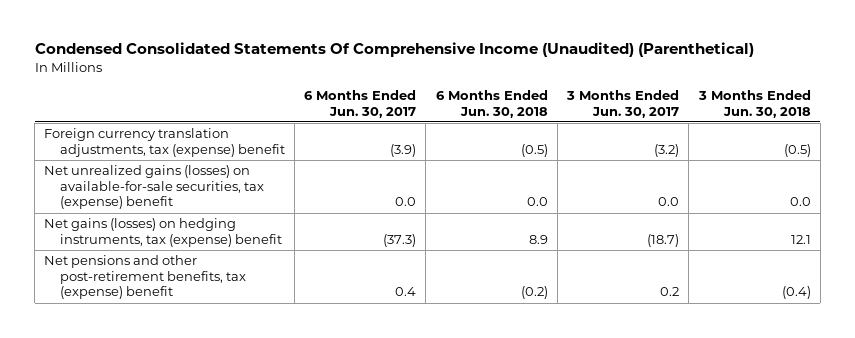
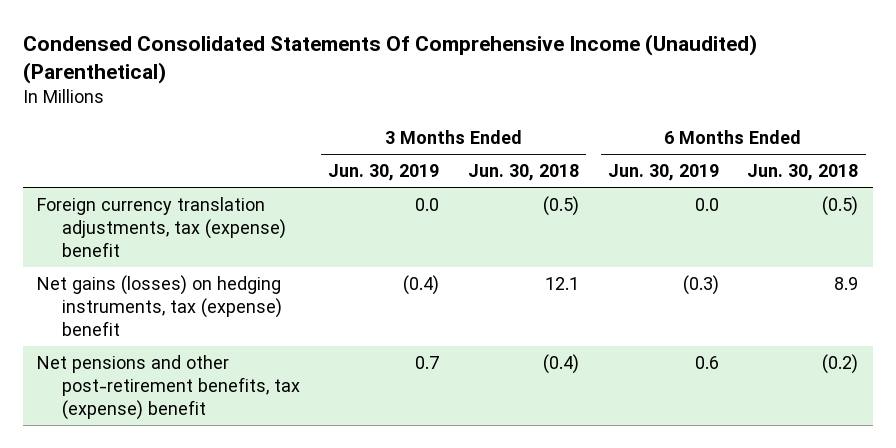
[304,90,417,118] 6 Months Ended Jun. 30, 2017 -> none
[566,90,680,118] 3 Months Ended Jun. 30, 2017 -> none
none -> [328,164,440,182] Jun. 30, 2019
none -> [607,164,719,182] Jun. 30, 2019
[44,165,264,210] Net unrealized gains (losses) on available-for-sale securities, tax (expense) benefit -> none

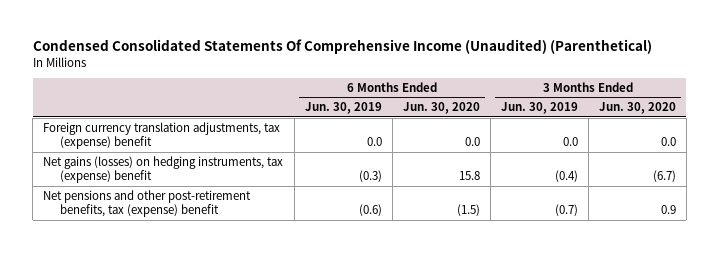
[468,164,580,182] Jun. 30, 2018 -> none
[747,164,859,182] Jun. 30, 2018 -> none
none -> [402,102,480,115] Jun. 30, 2020
none -> [598,102,676,115] Jun. 30, 2020
[415,355,440,369] 0.7 -> [554,204,578,217] (0.7)
[694,355,719,369] 0.6 -> [358,204,382,217] (0.6)

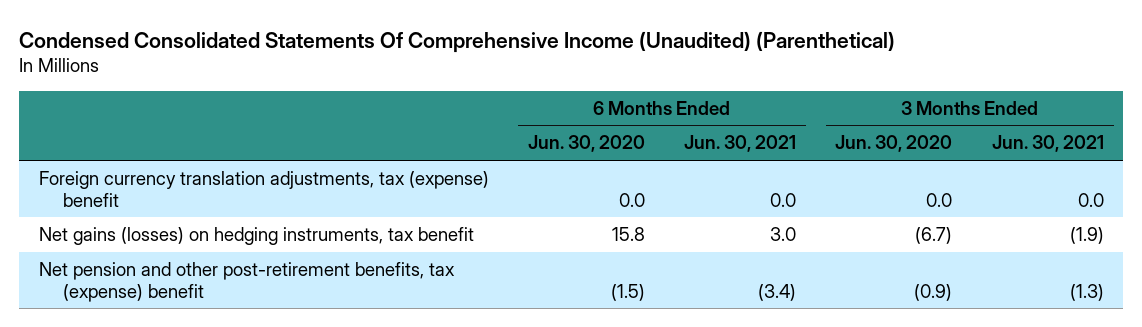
[304,102,382,115] Jun. 30, 2019 -> none
[500,102,578,115] Jun. 30, 2019 -> none
none -> [684,135,797,153] Jun. 30, 2021
none -> [991,135,1104,153] Jun. 30, 2021
[43,155,284,184] Net gains (losses) on hedging instruments, tax (expense) benefit -> [38,227,474,246] Net gains (losses) on hedging instruments, tax benefit
[43,189,252,218] Net pensions and other post-retirement benefits, tax (expense) benefit -> [38,262,455,302] Net pension and other post-retirement benefits, tax (expense) benefit
[660,205,676,215] 0.9 -> [914,283,953,301] (0.9)

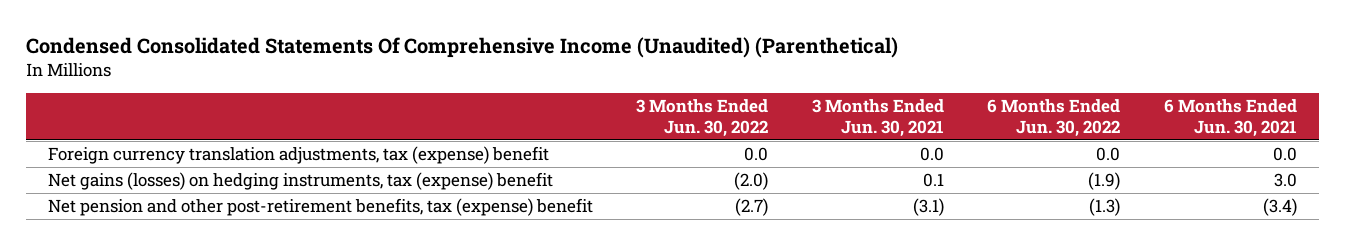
[527,135,645,153] Jun. 30, 2020 -> none
[835,135,953,153] Jun. 30, 2020 -> none
none -> [636,99,769,138] 3 Months Ended Jun. 30, 2022
none -> [987,99,1121,138] 6 Months Ended Jun. 30, 2022
[38,227,474,246] Net gains (losses) on hedging instruments, tax benefit -> [47,172,553,191] Net gains (losses) on hedging instruments, tax (expense) benefit
[1069,227,1104,245] (1.9) -> [922,173,944,188] 0.1
[1069,283,1104,301] (1.3) -> [912,198,944,217] (3.1)

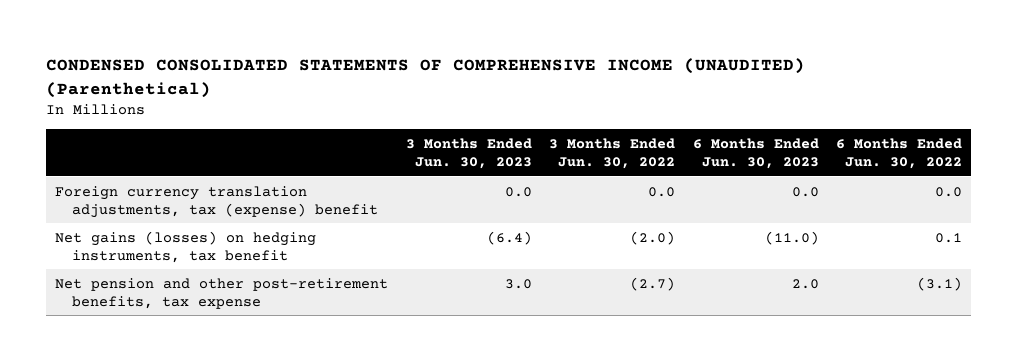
[25,36,898,58] Condensed Consolidated Statements Of Comprehensive Income (Unaudited) (Parenthetical) -> [46,57,806,98] CONDENSED CONSOLIDATED STATEMENTS OF COMPREHENSIVE INCOME (UNAUDITED) (Parenthetical)
[811,99,944,138] 3 Months Ended Jun. 30, 2021 -> none
[1164,99,1298,138] 6 Months Ended Jun. 30, 2021 -> none
none -> [405,137,532,170] 3 Months Ended Jun. 30, 2023
none -> [692,137,819,170] 6 Months Ended Jun. 30, 2023
[47,172,553,191] Net gains (losses) on hedging instruments, tax (expense) benefit -> [55,230,317,263] Net gains (losses) on hedging instruments, tax benefit
[1088,172,1121,191] (1.9) -> [935,232,963,243] 0.1
[47,198,593,217] Net pension and other post-retirement benefits, tax (expense) benefit -> [55,277,389,309] Net pension and other post-retirement benefits, tax expense
[1089,198,1121,217] (1.3) -> [917,276,963,291] (3.1)

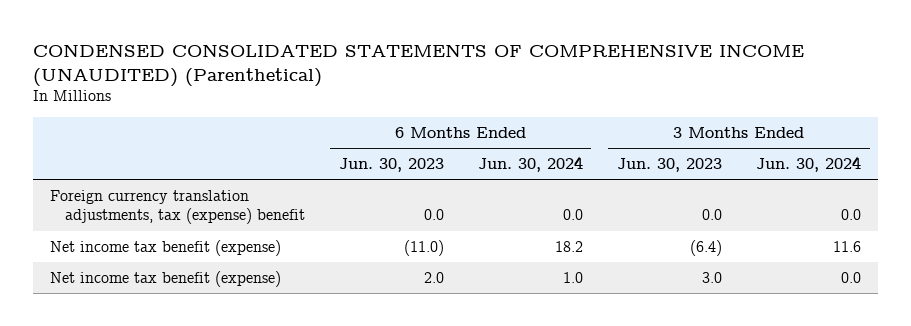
[549,137,676,170] 3 Months Ended Jun. 30, 2022 -> none
[836,137,963,170] 6 Months Ended Jun. 30, 2022 -> none
none -> [477,156,583,173] Jun. 30, 2024
none -> [756,156,862,173] Jun. 30, 2024
[55,230,317,263] Net gains (losses) on hedging instruments, tax benefit -> [50,239,282,256] Net income tax benefit (expense)
[55,277,389,309] Net pension and other post-retirement benefits, tax expense -> [50,270,282,287] Net income tax benefit (expense)

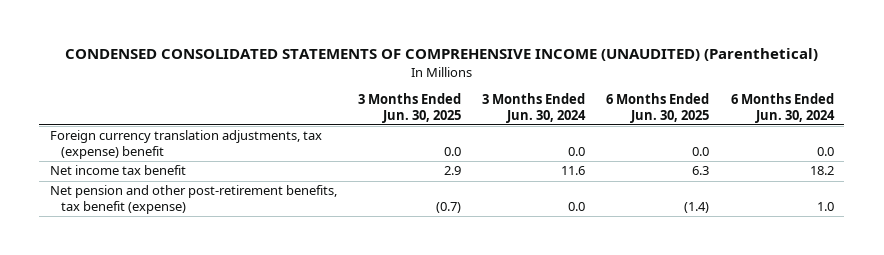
[338,158,444,173] Jun. 30, 2023 -> none
[616,158,722,173] Jun. 30, 2023 -> none
none -> [358,93,462,123] 3 Months Ended Jun. 30, 2025
none -> [606,93,710,123] 6 Months Ended Jun. 30, 2025
[50,239,282,256] Net income tax benefit (expense) -> [50,165,187,176] Net income tax benefit
[50,270,282,287] Net income tax benefit (expense) -> [50,185,338,214] Net pension and other post-retirement benefits, tax benefit (expense)

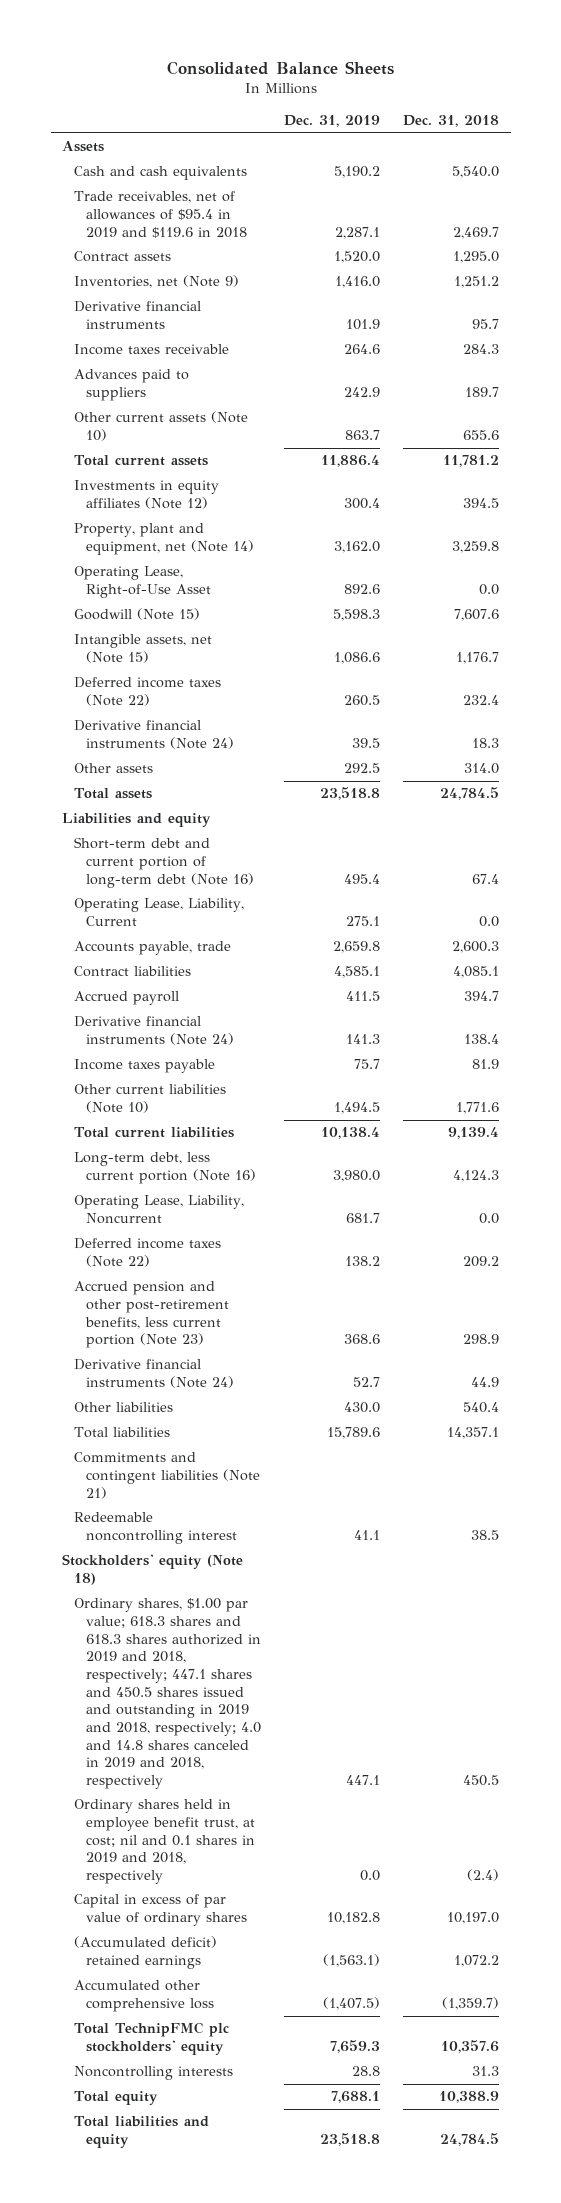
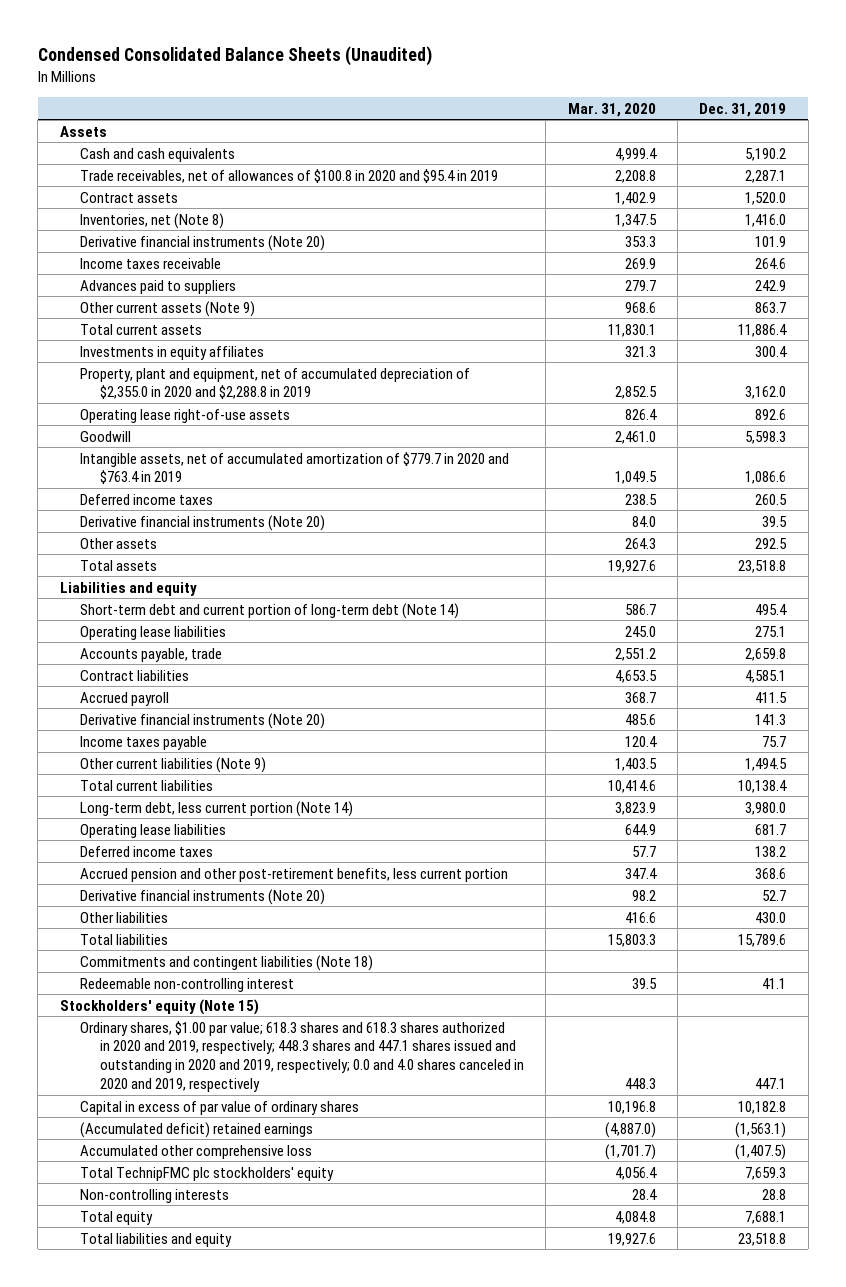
[166,60,394,75] Consolidated Balance Sheets -> [37,46,432,67] Condensed Consolidated Balance Sheets (Unaudited)
[402,115,499,128] Dec. 31, 2018 -> none
none -> [567,102,656,117] Mar. 31, 2020
[74,191,247,238] Trade receivables, net of allowances of $95.4 in 2019 and $119.6 in 2018 -> [79,168,498,183] Trade receivables, net of allowances of $100.8 in 2020 and $95.4 in 2019
[74,275,240,289] Inventories, net (Note 9) -> [79,212,224,229] Inventories, net (Note 8)
[74,301,202,330] Derivative financial instruments -> [79,234,325,251] Derivative financial instruments (Note 20)
[74,411,249,442] Other current assets (Note 10) -> [79,300,255,317] Other current assets (Note 9)
[74,480,220,510] Investments in equity affiliates (Note 12) -> [79,345,264,360] Investments in equity affiliates
[74,523,254,556] Property, plant and equipment, net (Note 14) -> [79,367,470,400] Property, plant and equipment, net of accumulated depreciation of $2,355.0 in 2020 and $2,288.8 in 2019
[74,566,211,599] Operating Lease, Right-of-Use Asset -> [79,408,290,423] Operating lease right-of-use assets
[74,608,201,621] Goodwill (Note 15) -> [79,430,131,442] Goodwill
[74,634,213,664] Intangible assets, net (Note 15) -> [79,451,509,485] Intangible assets, net of accumulated amortization of $779.7 in 2020 and $763.4 in 2019
[74,677,222,707] Deferred income taxes (Note 22) -> [79,493,213,505] Deferred income taxes
[74,720,234,750] Derivative financial instruments (Note 24) -> [79,514,325,531] Derivative financial instruments (Note 20)
[74,837,254,888] Short-term debt and current portion of long-term debt (Note 16) -> [79,602,459,619] Short-term debt and current portion of long-term debt (Note 14)
[74,898,245,927] Operating Lease, Liability, Current -> [79,625,226,640] Operating lease liabilities
[74,1016,234,1046] Derivative financial instruments (Note 24) -> [79,712,325,729] Derivative financial instruments (Note 20)
[74,1084,227,1114] Other current liabilities (Note 10) -> [79,756,266,773] Other current liabilities (Note 9)
[74,1152,256,1185] Long-term debt, less current portion (Note 16) -> [79,800,353,817] Long-term debt, less current portion (Note 14)
[74,1195,245,1225] Operating Lease, Liability, Noncurrent -> [79,823,226,838] Operating lease liabilities
[74,1238,222,1268] Deferred income taxes (Note 22) -> [79,845,213,857] Deferred income taxes
[74,1281,229,1349] Accrued pension and other post-retirement benefits, less current portion (Note 23) -> [79,867,508,882] Accrued pension and other post-retirement benefits, less current portion
[74,1359,234,1389] Derivative financial instruments (Note 24) -> [79,888,325,905] Derivative financial instruments (Note 20)
[74,1799,255,1885] Ordinary shares held in employee benefit trust, at cost; nil and 0.1 shares in 2019 and 2018, respectively -> none
[74,1452,260,1499] Commitments and contingent liabilities (Note 21) -> [79,954,373,971] Commitments and contingent liabilities (Note 18)
[74,1512,237,1545] Redeemable noncontrolling interest -> [79,977,294,992] Redeemable non-controlling interest
[62,1554,244,1586] Stockholders' equity (Note 18) -> [59,998,259,1015] Stockholders' equity (Note 15)
[74,1598,261,1789] Ordinary shares, $1.00 par value; 618.3 shares and 618.3 shares authorized in 2019 and 2018, respectively; 447.1 shares and 450.5 shares issued and outstanding in 2019 and 2018, respectively; 4.0 and 14.8 shares canceled in 2019 and 2018, respectively -> [79,1020,525,1092] Ordinary shares, $1.00 par value; 618.3 shares and 618.3 shares authorized in 2020 and 2019, respectively; 448.3 shares and 447.1 shares issued and outstanding in 2020 and 2019, respectively; 0.0 and 4.0 shares canceled in 2020 and 2019, respectively
[74,2066,234,2081] Noncontrolling interests -> [79,1188,229,1203] Non-controlling interests

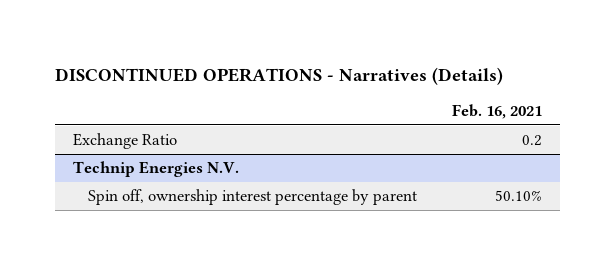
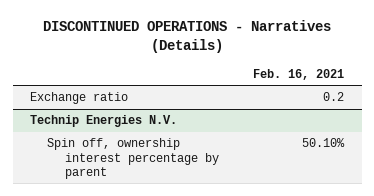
[73,133,178,150] Exchange Ratio -> [29,92,128,105] Exchange ratio

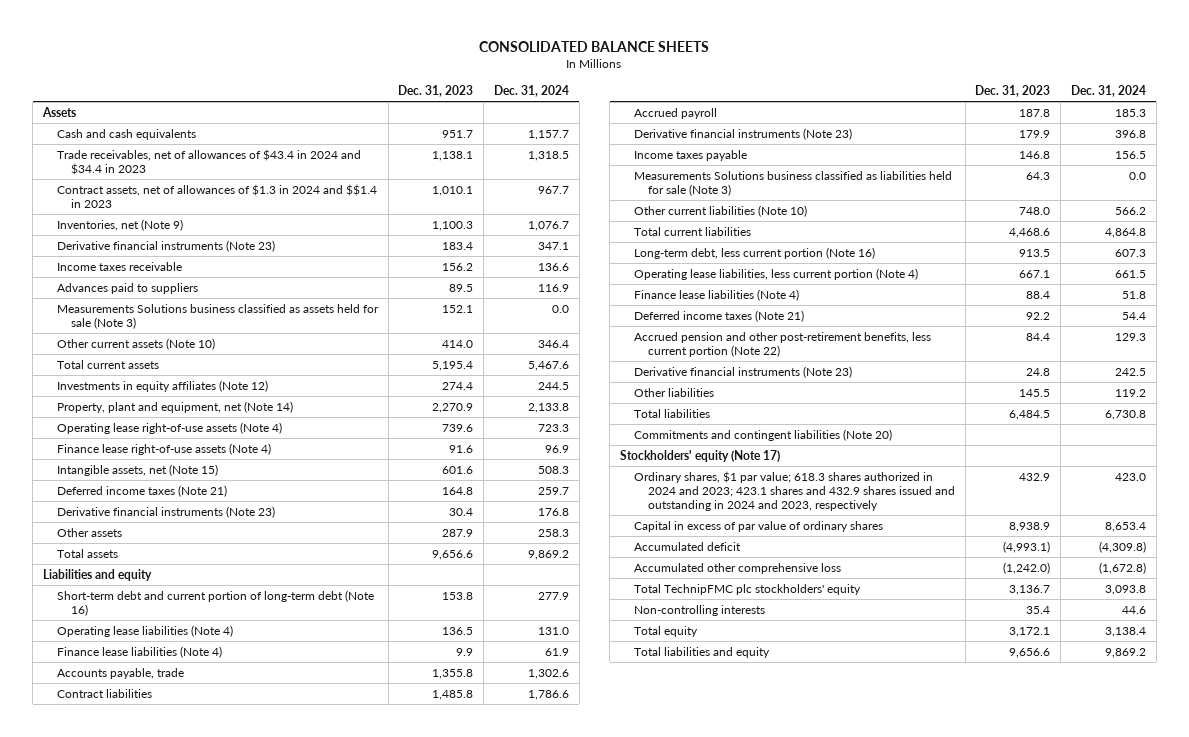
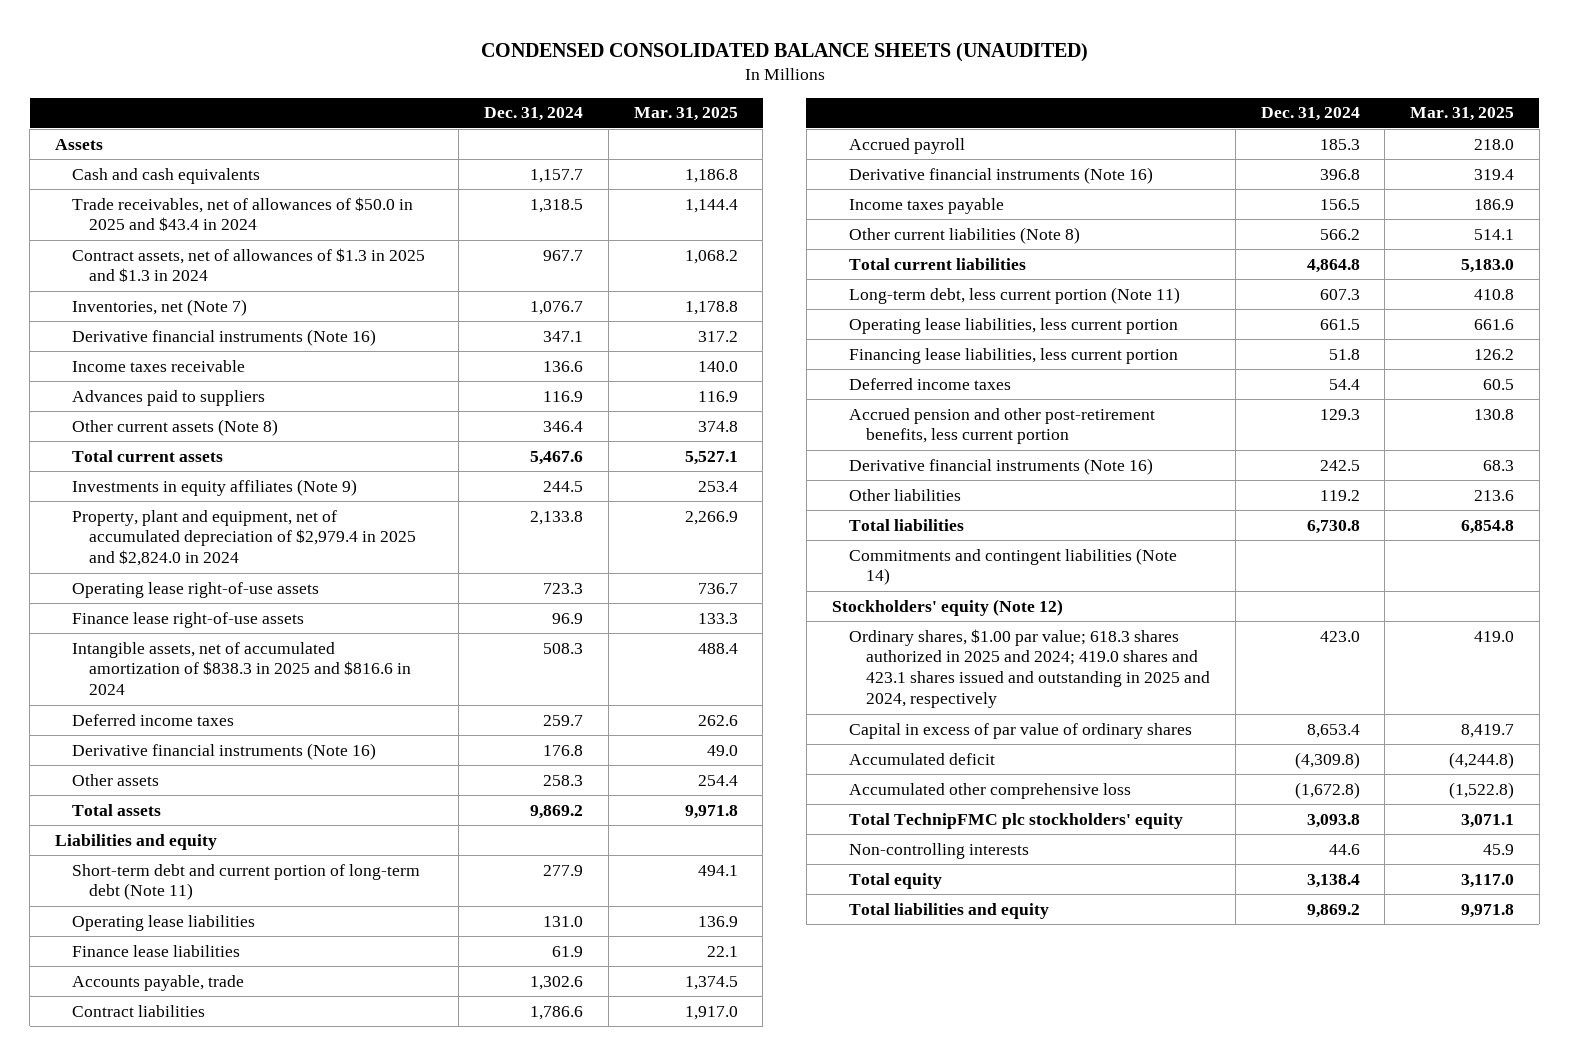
[479,40,710,52] CONSOLIDATED BALANCE SHEETS -> [480,42,1088,62] CONDENSED CONSOLIDATED BALANCE SHEETS (UNAUDITED)
[398,85,474,98] Dec. 31, 2023 -> none
none -> [633,107,738,122] Mar. 31, 2025
[56,148,361,175] Trade receivables, net of allowances of $43.4 in 2024 and $34.4 in 2023 -> [72,196,414,232] Trade receivables, net of allowances of $50.0 in 2025 and $43.4 in 2024
[56,183,377,208] Contract assets, net of allowances of $1.3 in 2024 and $$1.4 in 2023 -> [72,247,426,283] Contract assets, net of allowances of $1.3 in 2025 and $1.3 in 2024
[56,218,183,231] Inventories, net (Note 9) -> [72,298,248,316] Inventories, net (Note 7)
[56,239,275,252] Derivative financial instruments (Note 23) -> [72,328,377,346] Derivative financial instruments (Note 16)
[56,303,379,329] Measurements Solutions business classified as assets held for sale (Note 3) -> none
[56,337,215,350] Other current assets (Note 10) -> [72,418,279,436] Other current assets (Note 8)
[56,379,268,392] Investments in equity affiliates (Note 12) -> [72,478,358,496] Investments in equity affiliates (Note 9)
[56,400,293,413] Property, plant and equipment, net (Note 14) -> [72,509,417,567] Property, plant and equipment, net of accumulated depreciation of $2,979.4 in 2025 and $2,824.0 in 2024
[56,421,282,434] Operating lease right-of-use assets (Note 4) -> [72,581,320,598] Operating lease right-of-use assets
[56,442,271,455] Finance lease right-of-use assets (Note 4) -> [72,611,305,628] Finance lease right-of-use assets
[56,463,218,476] Intangible assets, net (Note 15) -> [72,641,412,696] Intangible assets, net of accumulated amortization of $838.3 in 2025 and $816.6 in 2024
[56,484,227,497] Deferred income taxes (Note 21) -> [72,713,235,726] Deferred income taxes
[56,505,275,518] Derivative financial instruments (Note 23) -> [72,742,377,760] Derivative financial instruments (Note 16)
[56,589,374,616] Short-term debt and current portion of long-term debt (Note 16) -> [72,863,421,901] Short-term debt and current portion of long-term debt (Note 11)
[56,624,233,637] Operating lease liabilities (Note 4) -> [72,914,256,931] Operating lease liabilities
[56,645,222,658] Finance lease liabilities (Note 4) -> [72,944,241,957] Finance lease liabilities
[633,127,852,140] Derivative financial instruments (Note 23) -> [848,166,1153,184] Derivative financial instruments (Note 16)
[633,170,952,196] Measurements Solutions business classified as liabilities held for sale (Note 3) -> none
[633,204,807,217] Other current liabilities (Note 10) -> [848,226,1080,244] Other current liabilities (Note 8)
[633,246,875,259] Long-term debt, less current portion (Note 16) -> [848,286,1180,304] Long-term debt, less current portion (Note 11)
[633,267,918,280] Operating lease liabilities, less current portion (Note 4) -> [848,317,1178,334] Operating lease liabilities, less current portion
[633,288,799,301] Finance lease liabilities (Note 4) -> [848,347,1178,364] Financing lease liabilities, less current portion
[633,309,804,322] Deferred income taxes (Note 21) -> [848,377,1011,390] Deferred income taxes
[633,331,931,357] Accrued pension and other post-retirement benefits, less current portion (Note 22) -> [848,407,1155,445] Accrued pension and other post-retirement benefits, less current portion
[633,365,852,378] Derivative financial instruments (Note 23) -> [848,457,1153,475] Derivative financial instruments (Note 16)
[633,428,892,441] Commitments and contingent liabilities (Note 20) -> [848,547,1177,586] Commitments and contingent liabilities (Note 14)
[619,449,780,462] Stockholders' equity (Note 17) -> [831,598,1063,616] Stockholders' equity (Note 12)
[633,470,955,511] Ordinary shares, $1 par value; 618.3 shares authorized in 2024 and 2023; 423.1 shares and 432.9 shares issued and outstanding in 2024 and 2023, respectively -> [848,628,1211,709] Ordinary shares, $1.00 par value; 618.3 shares authorized in 2025 and 2024; 419.0 shares and 423.1 shares issued and outstanding in 2025 and 2024, respectively

